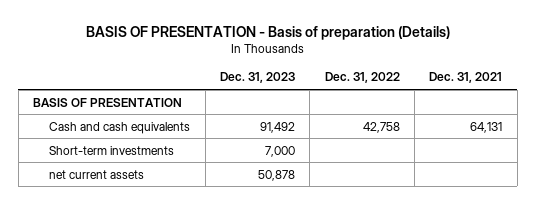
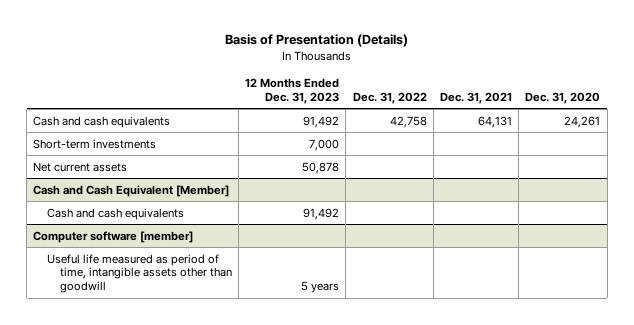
[85,25,450,40] BASIS OF PRESENTATION - Basis of preparation (Details) -> [224,34,408,48] Basis of Presentation (Details)
[219,72,295,84] Dec. 31, 2023 -> none
none -> [245,78,340,105] 12 Months Ended Dec. 31, 2023
none -> [525,92,601,105] Dec. 31, 2020
[33,97,183,107] BASIS OF PRESENTATION -> none
[49,169,145,179] net current assets -> [33,161,128,172] Net current assets
none -> [33,184,230,197] Cash and Cash Equivalent [Member]
none -> [46,207,184,220] Cash and cash equivalents
none -> [33,230,194,243] Computer software [member]
none -> [46,253,232,294] Useful life measured as period of time, intangible assets other than goodwill

